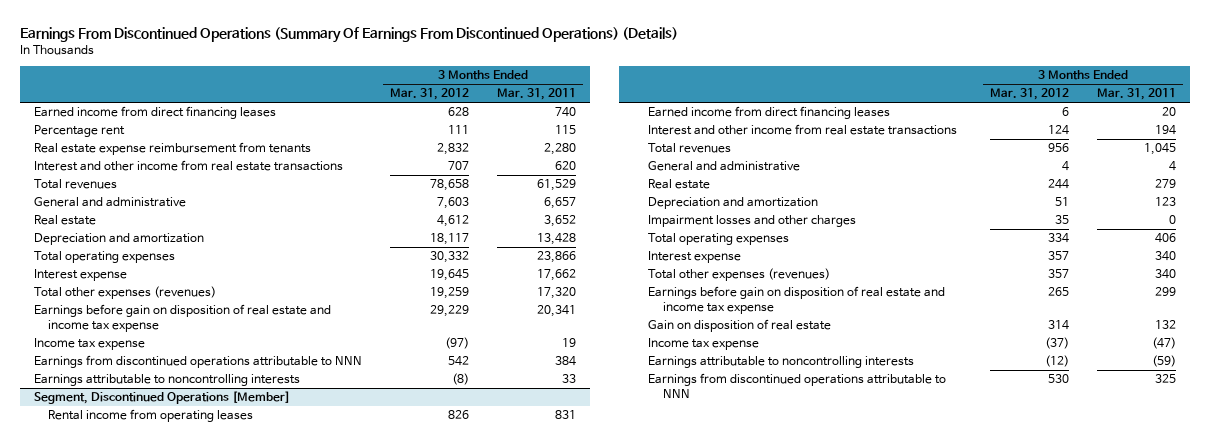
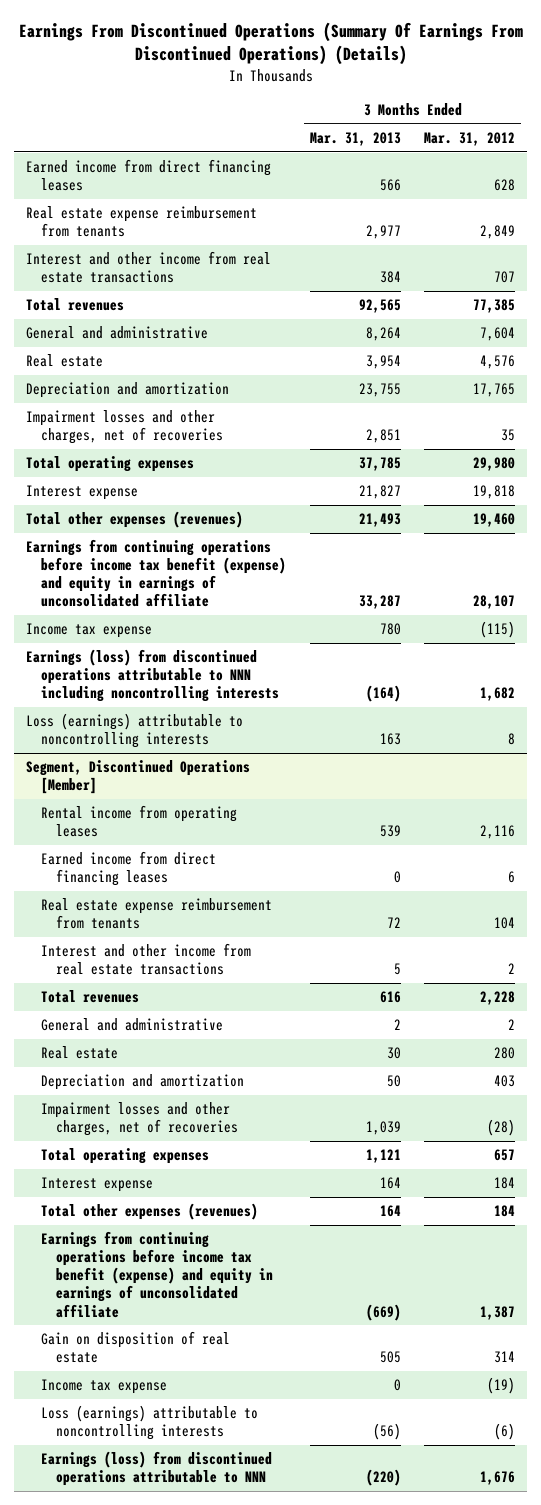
[496,88,576,101] Mar. 31, 2011 -> none
none -> [309,131,401,146] Mar. 31, 2013
[33,125,125,138] Percentage rent -> none
[436,143,469,156] 2,832 -> [480,225,516,240] 2,849
[429,179,469,192] 78,658 -> [473,299,516,314] 77,385
[436,197,469,210] 7,603 -> [480,327,516,342] 7,604
[436,215,469,228] 4,612 -> [480,355,516,370] 4,576
[429,233,469,246] 18,117 -> [473,383,516,398] 17,765
none -> [25,410,223,445] Impairment losses and other charges, net of recoveries
[429,251,469,264] 30,332 -> [473,457,516,472] 29,980
[429,269,469,282] 19,645 -> [473,485,516,500] 19,818
[429,287,469,300] 19,259 -> [473,513,516,528] 19,460
[33,304,331,333] Earnings before gain on disposition of real estate and income tax expense -> [25,539,286,608] Earnings from continuing operations before income tax benefit (expense) and equity in earnings of unconsolidated affiliate
[429,305,469,318] 29,229 -> [473,595,516,610] 28,107
[444,337,469,350] (97) -> [480,621,516,639] (115)
[33,355,362,369] Earnings from discontinued operations attributable to NNN -> [25,649,279,703] Earnings (loss) from discontinued operations attributable to NNN including noncontrolling interests
[447,356,469,367] 542 -> [480,687,516,702] 1,682
[33,374,300,387] Earnings attributable to noncontrolling interests -> [25,713,243,749] Loss (earnings) attributable to noncontrolling interests
[451,373,469,386] (8) -> [508,733,516,746] 8
[447,410,469,420] 826 -> [480,825,516,840] 2,116
none -> [40,898,272,930] Real estate expense reimbursement from tenants
[1047,125,1069,136] 124 -> [508,963,516,975] 2
[1047,143,1069,153] 956 -> [480,991,516,1006] 2,228
[1061,161,1069,172] 4 -> [508,1019,516,1031] 2
[1047,179,1069,190] 244 -> [494,1047,516,1060] 280
[1054,197,1069,207] 51 -> [494,1075,516,1088] 403
[648,215,857,228] Impairment losses and other charges -> [40,1102,239,1137] Impairment losses and other charges, net of recoveries
[1054,215,1069,225] 35 -> [487,1119,516,1137] (28)
[1047,233,1069,244] 334 -> [494,1149,516,1162] 657
[1047,251,1069,261] 357 -> [494,1177,516,1190] 184
[1047,269,1069,279] 357 -> [494,1205,516,1218] 184
[648,286,946,315] Earnings before gain on disposition of real estate and income tax expense -> [40,1231,274,1318] Earnings from continuing operations before income tax benefit (expense) and equity in earnings of unconsolidated affiliate
[1047,287,1069,297] 265 -> [480,1305,516,1320] 1,387
[1044,337,1069,350] (37) -> [487,1377,516,1395] (19)
[648,356,915,369] Earnings attributable to noncontrolling interests -> [40,1405,258,1441] Loss (earnings) attributable to noncontrolling interests
[1044,355,1069,368] (12) -> [494,1423,516,1441] (6)
[648,373,947,399] Earnings from discontinued operations attributable to NNN -> [40,1451,272,1487] Earnings (loss) from discontinued operations attributable to NNN
[1047,374,1069,384] 530 -> [480,1471,516,1486] 1,676

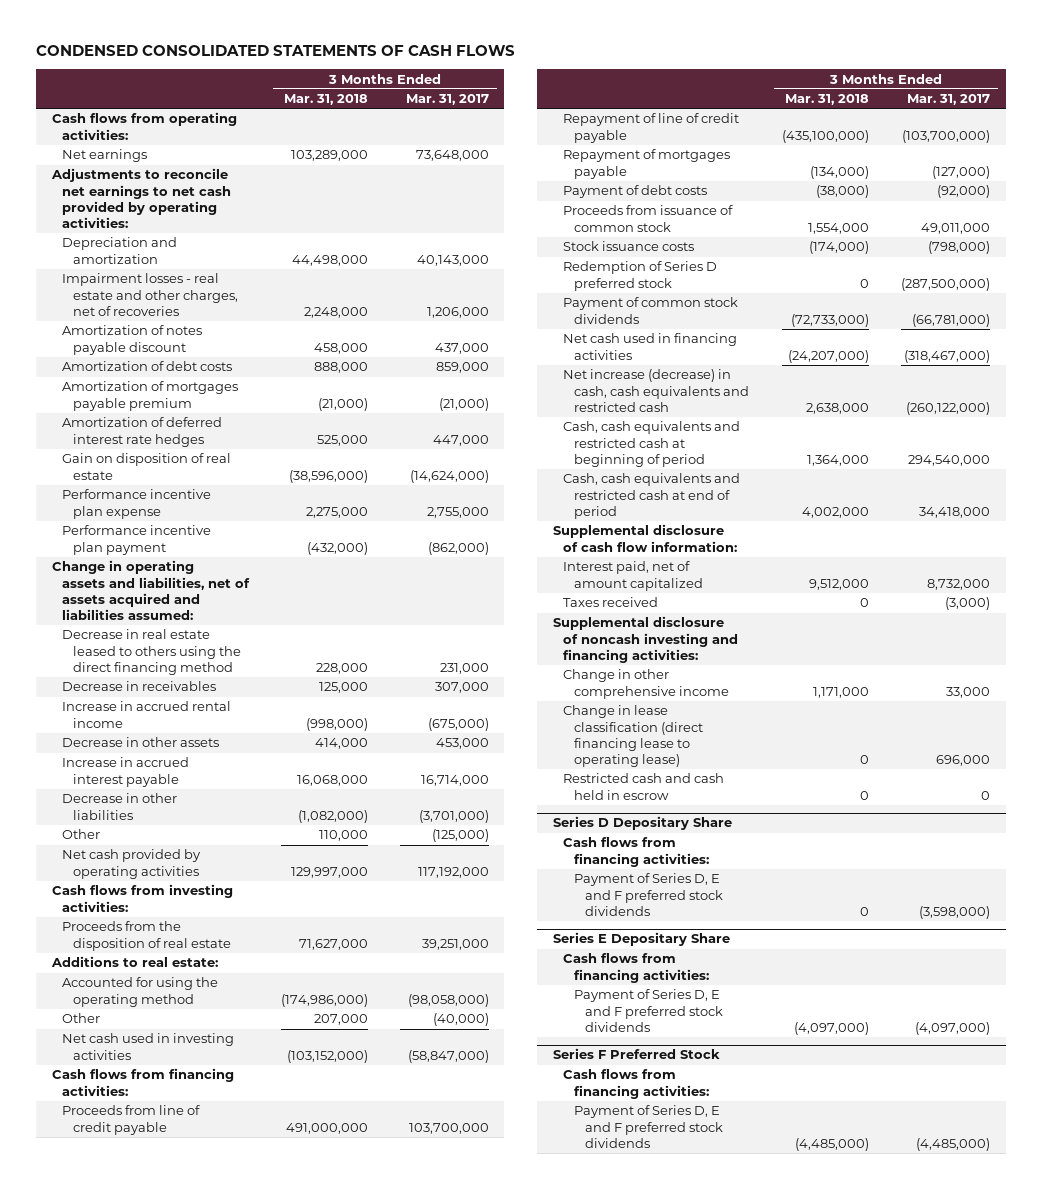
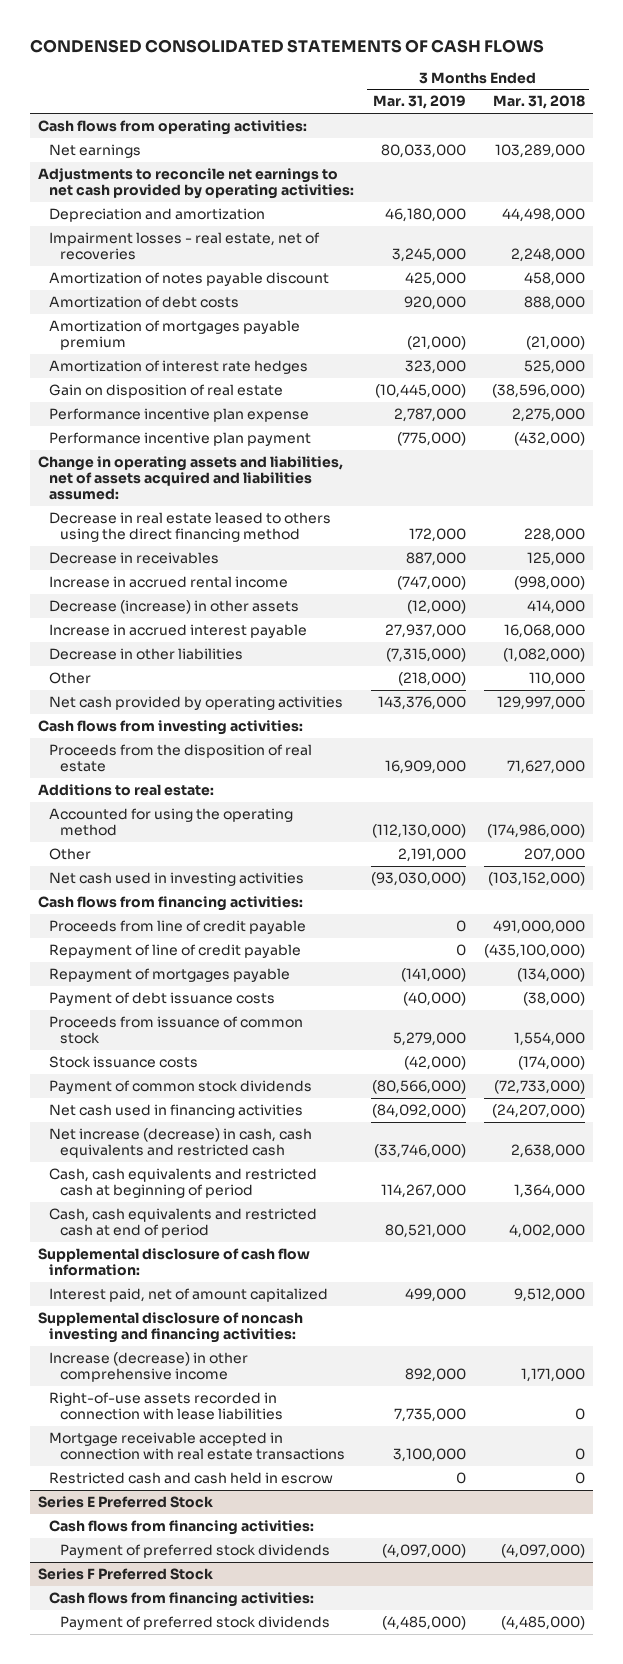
[405,94,489,106] Mar. 31, 2017 -> none
none -> [373,95,467,110] Mar. 31, 2019
[62,273,238,316] Impairment losses - real estate and other charges, net of recoveries -> [49,232,321,261] Impairment losses - real estate, net of recoveries
[62,417,223,447] Amortization of deferred interest rate hedges -> [49,360,309,375] Amortization of interest rate hedges
[62,737,220,748] Decrease in other assets -> [49,600,300,615] Decrease (increase) in other assets
[563,185,708,199] Payment of debt costs -> [49,992,276,1007] Payment of debt issuance costs
[563,261,718,291] Redemption of Series D preferred stock -> none
[563,597,659,608] Taxes received -> none
[563,705,704,767] Change in lease classification (direct financing lease to operating lease) -> none
[563,669,730,699] Change in other comprehensive income -> [49,1352,249,1383] Increase (decrease) in other comprehensive income
none -> [49,1392,284,1421] Right-of-use assets recorded in connection with lease liabilities
none -> [49,1432,346,1461] Mortgage receivable accepted in connection with real estate transactions
[552,816,732,831] Series D Depositary Share -> none
[563,837,710,867] Cash flows from financing activities: -> none
[574,873,723,916] Payment of Series D, E and F preferred stock dividends -> none
[552,932,730,947] Series E Depositary Share -> none
none -> [38,1496,214,1509] Series E Preferred Stock
[574,989,723,1032] Payment of Series D, E and F preferred stock dividends -> [60,1544,331,1559] Payment of preferred stock dividends
[574,1105,723,1148] Payment of Series D, E and F preferred stock dividends -> [60,1616,331,1631] Payment of preferred stock dividends

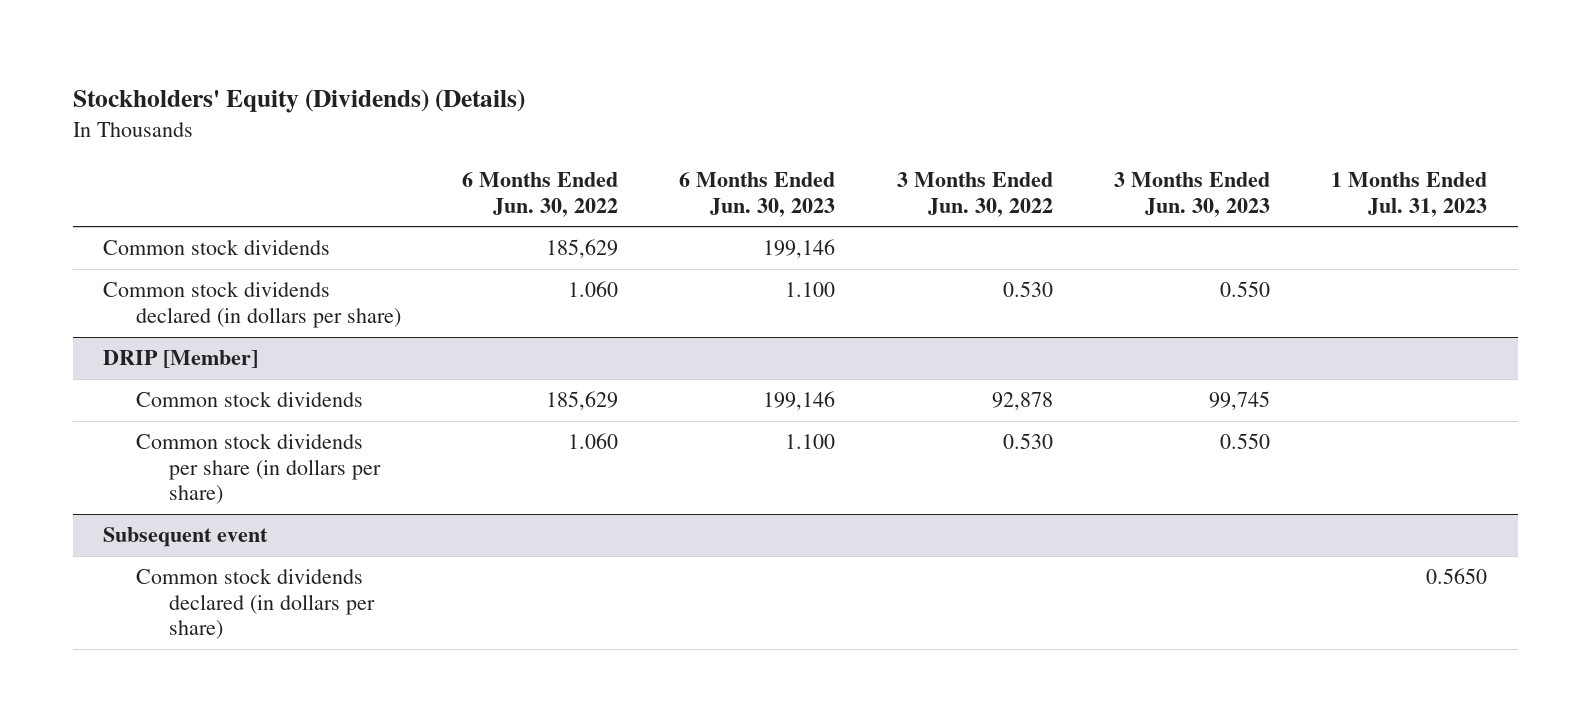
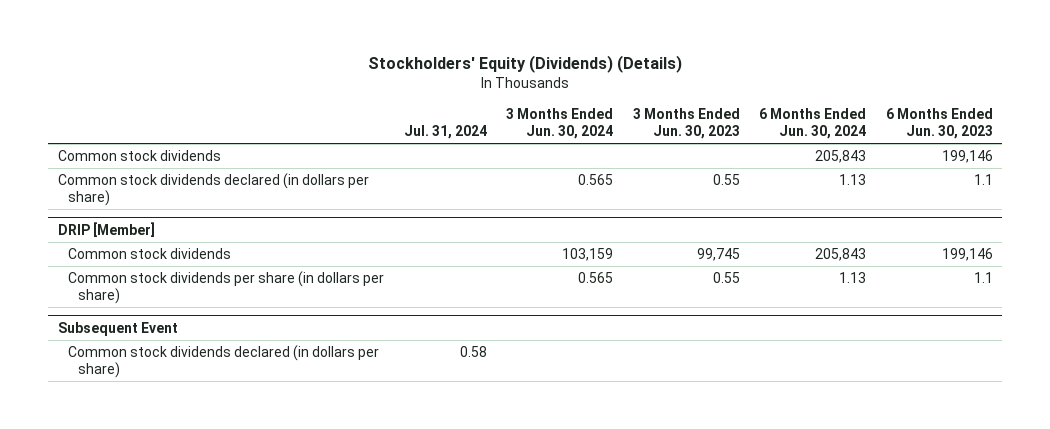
[462,172,619,217] 6 Months Ended Jun. 30, 2022 -> none
[896,172,1053,217] 3 Months Ended Jun. 30, 2022 -> none
[1331,172,1488,217] 1 Months Ended Jul. 31, 2023 -> none
none -> [403,124,487,139] Jul. 31, 2024
none -> [506,107,614,139] 3 Months Ended Jun. 30, 2024
none -> [759,107,867,139] 6 Months Ended Jun. 30, 2024
[785,282,836,298] 1.100 -> [973,174,993,186] 1.1
[1219,281,1270,298] 0.550 -> [712,174,740,186] 0.55
[785,434,836,450] 1.100 -> [973,272,993,284] 1.1
[1219,433,1270,450] 0.550 -> [712,272,740,284] 0.55
[103,527,269,548] Subsequent event -> [57,321,178,336] Subsequent Event

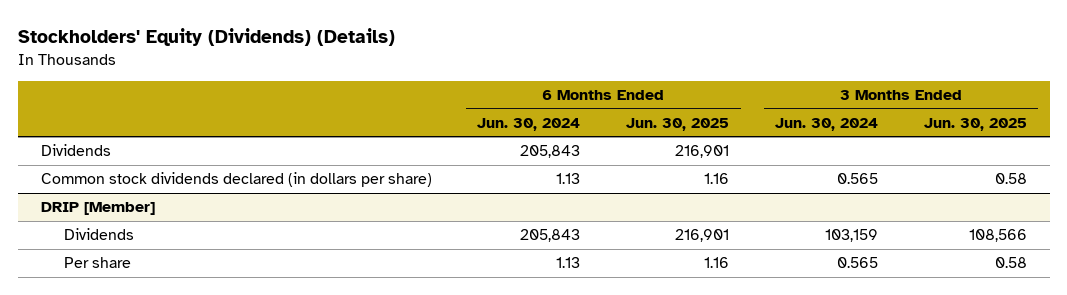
[403,124,487,139] Jul. 31, 2024 -> none
[632,107,740,139] 3 Months Ended Jun. 30, 2023 -> none
[885,107,993,139] 6 Months Ended Jun. 30, 2023 -> none
none -> [626,118,730,132] Jun. 30, 2025
none -> [923,118,1027,132] Jun. 30, 2025
[57,150,221,162] Common stock dividends -> [40,144,111,157] Dividends
[57,321,178,336] Subsequent Event -> none
[67,345,379,379] Common stock dividends declared (in dollars per share) -> none
[67,248,231,260] Common stock dividends -> [64,228,135,241] Dividends
[67,271,384,305] Common stock dividends per share (in dollars per share) -> [64,257,132,269] Per share

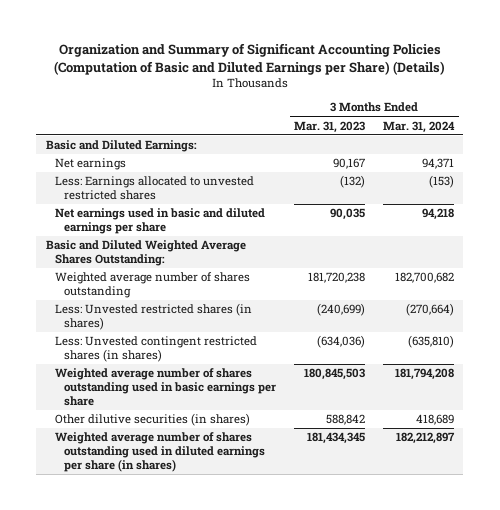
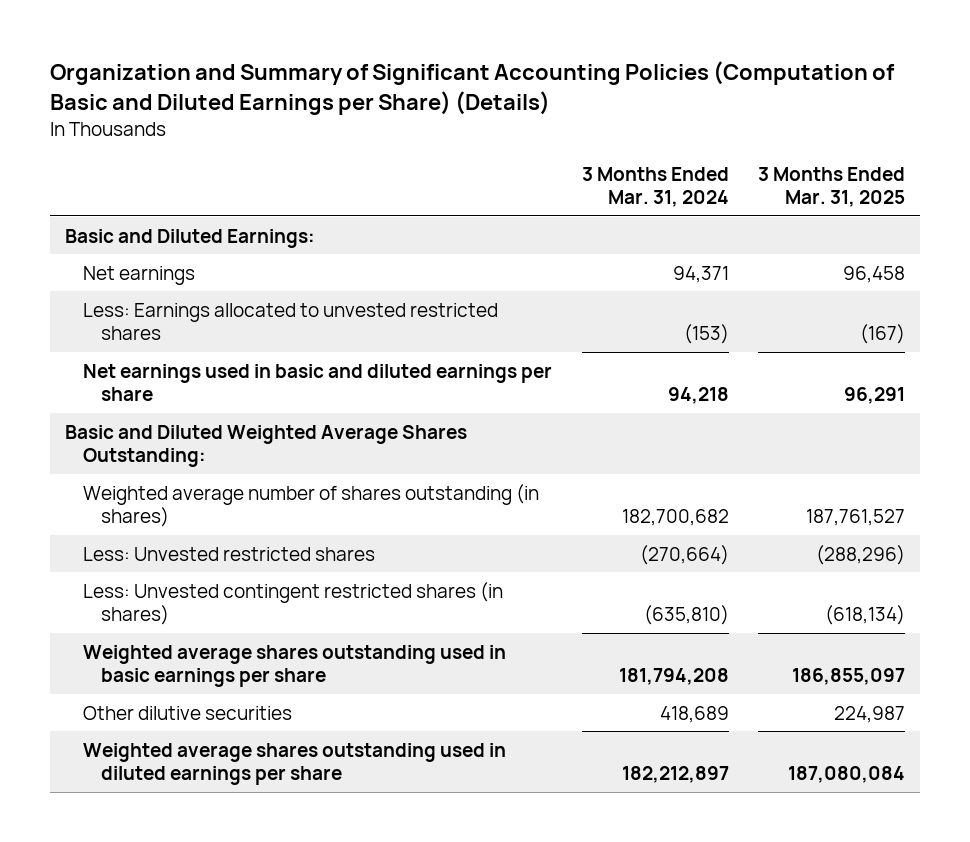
[294,120,366,133] Mar. 31, 2023 -> none
none -> [758,166,906,208] 3 Months Ended Mar. 31, 2025
[54,272,250,299] Weighted average number of shares outstanding -> [83,483,540,527] Weighted average number of shares outstanding (in shares)
[54,303,252,331] Less: Unvested restricted shares (in shares) -> [83,546,376,561] Less: Unvested restricted shares
[54,368,277,406] Weighted average number of shares outstanding used in basic earnings per share -> [83,644,507,687] Weighted average shares outstanding used in basic earnings per share
[54,413,250,427] Other dilutive securities (in shares) -> [83,705,293,720] Other dilutive securities
[54,432,266,472] Weighted average number of shares outstanding used in diluted earnings per share (in shares) -> [83,742,507,785] Weighted average shares outstanding used in diluted earnings per share

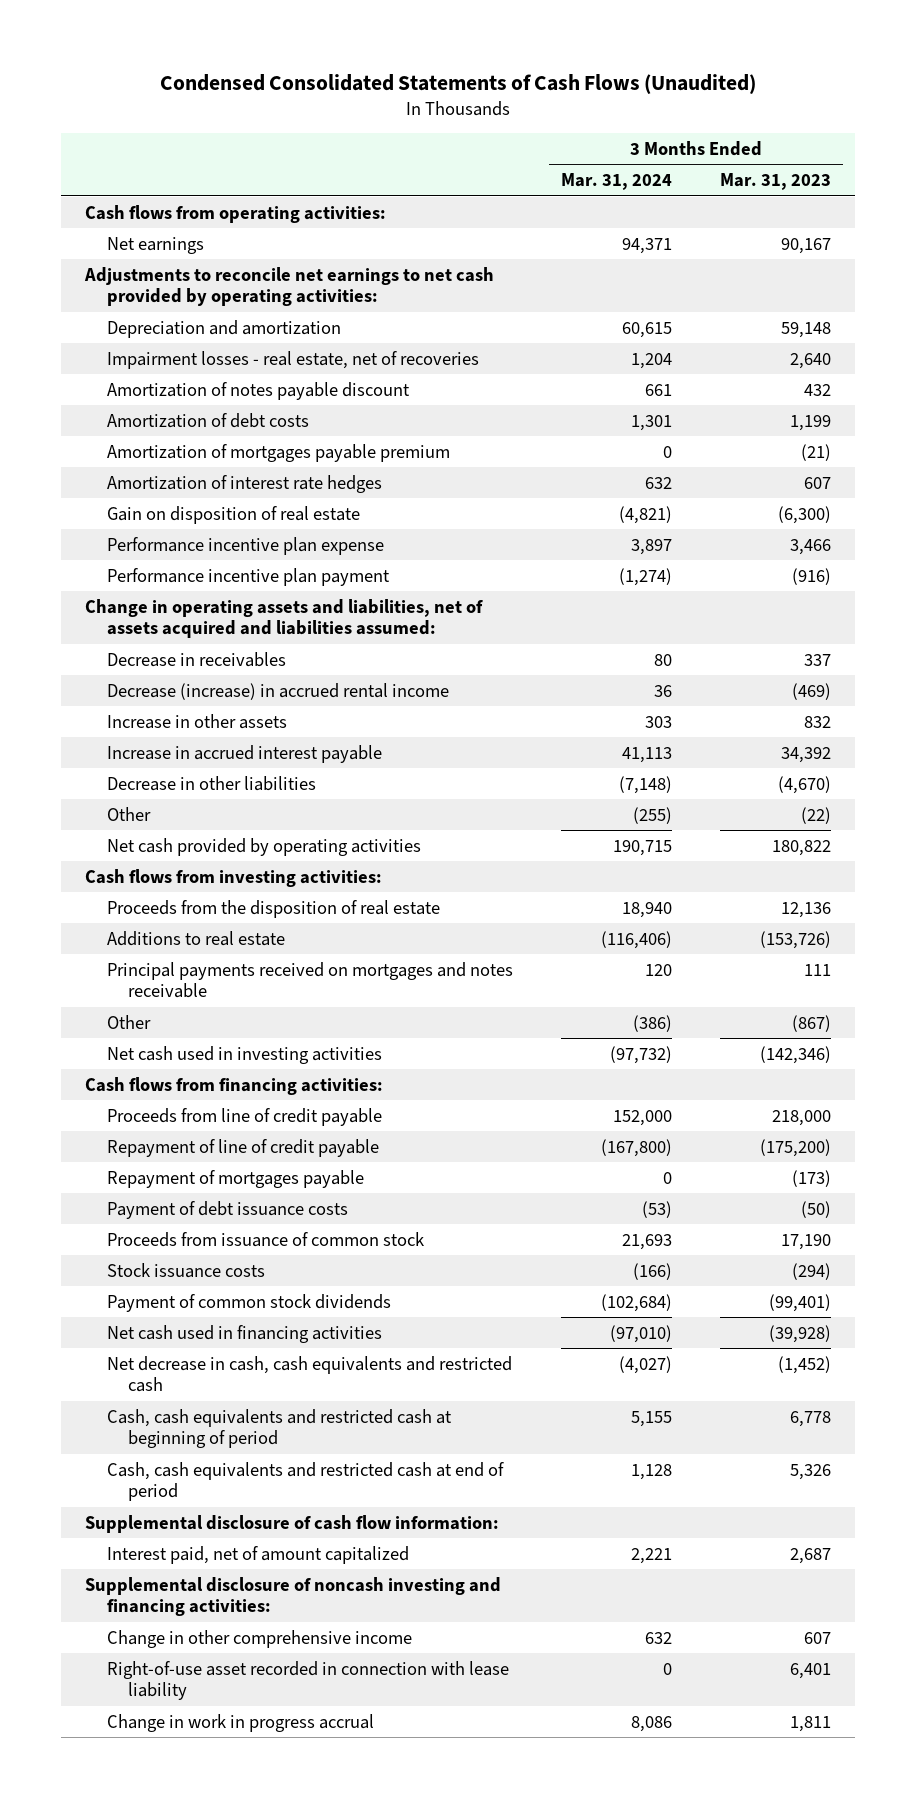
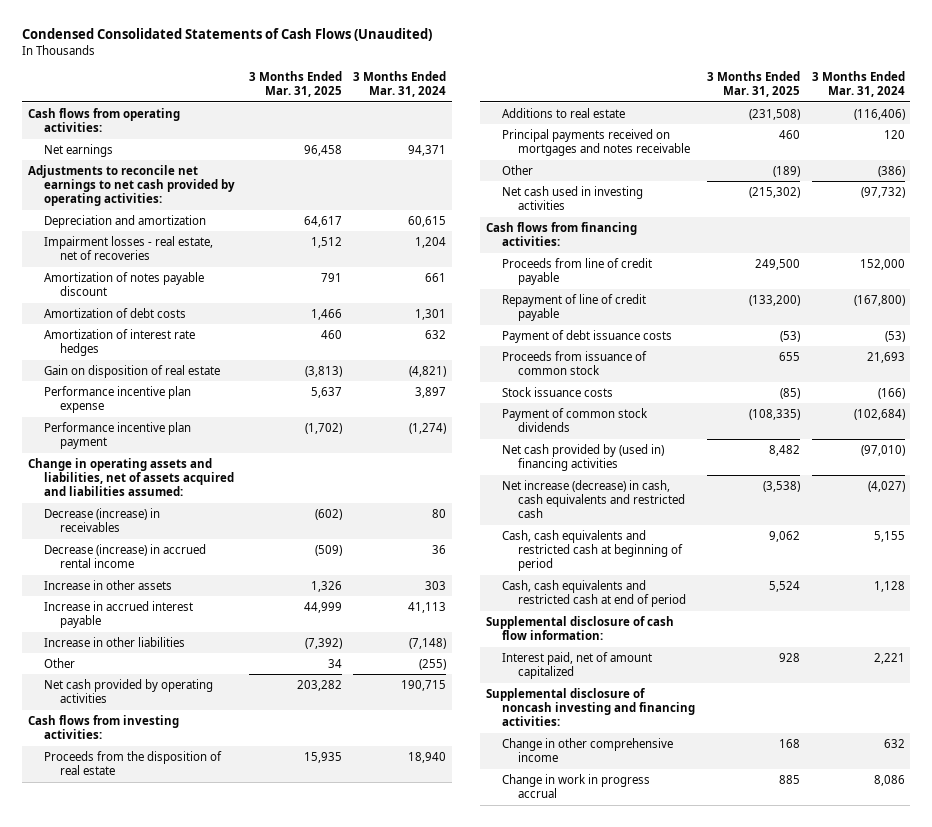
[719,173,831,191] Mar. 31, 2023 -> none
none -> [248,70,342,97] 3 Months Ended Mar. 31, 2025
[106,443,450,462] Amortization of mortgages payable premium -> none
[106,651,286,667] Decrease in receivables -> [43,507,160,532] Decrease (increase) in receivables
[106,775,316,791] Decrease in other liabilities -> [43,636,185,647] Increase in other liabilities
[106,1169,364,1188] Repayment of mortgages payable -> none
[106,1324,382,1343] Net cash used in financing activities -> [502,443,665,471] Net cash provided by (used in) financing activities
[106,1355,512,1393] Net decrease in cash, cash equivalents and restricted cash -> [502,479,686,519] Net increase (decrease) in cash, cash equivalents and restricted cash
[106,1660,509,1701] Right-of-use asset recorded in connection with lease liability -> none

